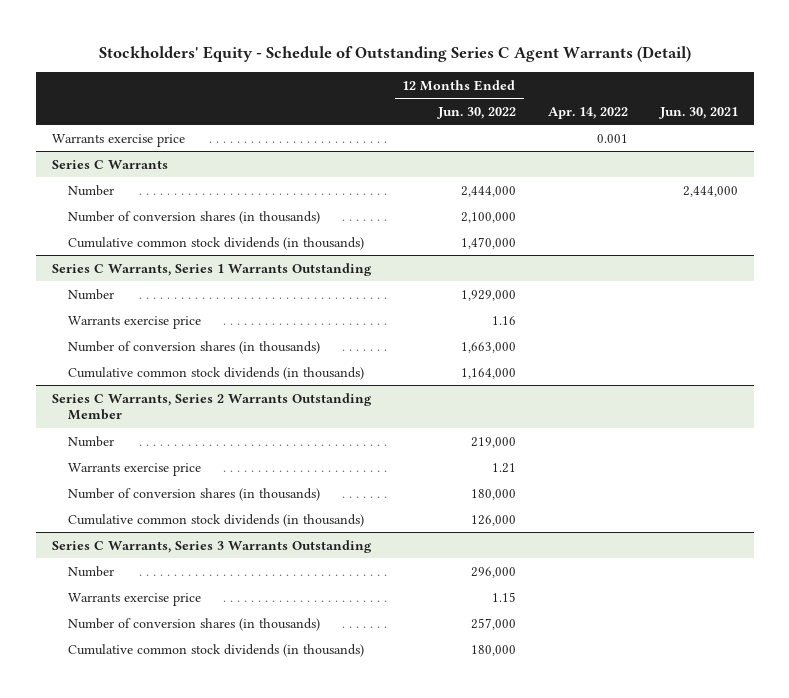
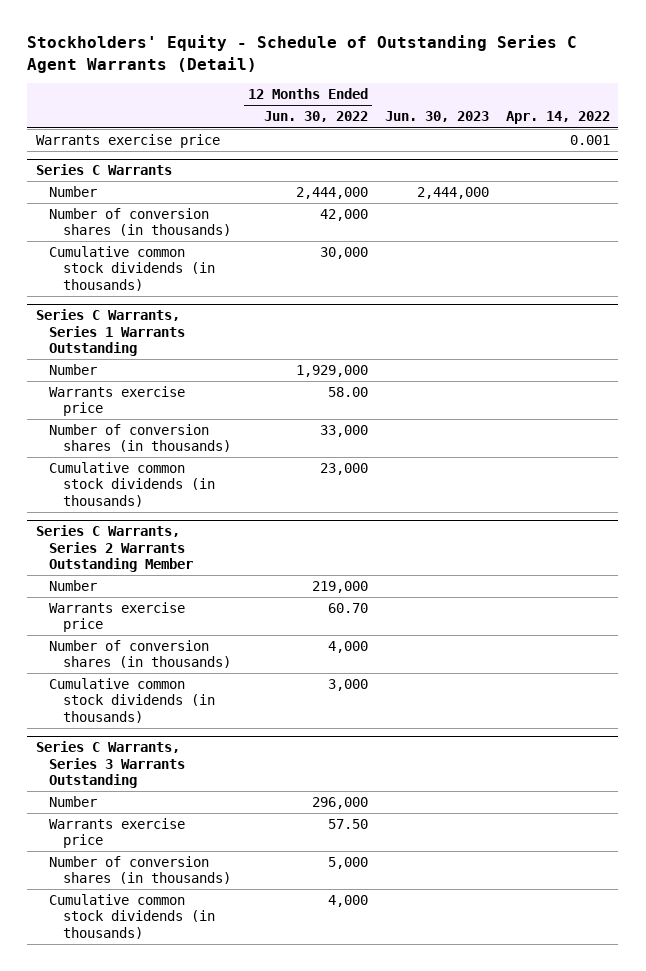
[658,106,738,119] Jun. 30, 2021 -> none
none -> [384,111,489,123] Jun. 30, 2023
[460,211,516,223] 2,100,000 -> [319,209,368,222] 42,000
[460,236,516,249] 1,470,000 -> [319,247,368,260] 30,000
[491,315,516,325] 1.16 -> [327,387,368,398] 58.00
[460,341,516,353] 1,663,000 -> [319,425,368,438] 33,000
[460,367,516,379] 1,164,000 -> [319,463,368,476] 23,000
[491,462,516,473] 1.21 -> [327,603,368,614] 60.70
[470,488,516,500] 180,000 -> [327,641,368,654] 4,000
[470,514,516,526] 126,000 -> [327,679,368,692] 3,000
[491,591,516,602] 1.15 -> [327,819,368,830] 57.50
[470,617,516,630] 257,000 -> [327,857,368,870] 5,000
[470,644,516,656] 180,000 -> [327,895,368,908] 4,000

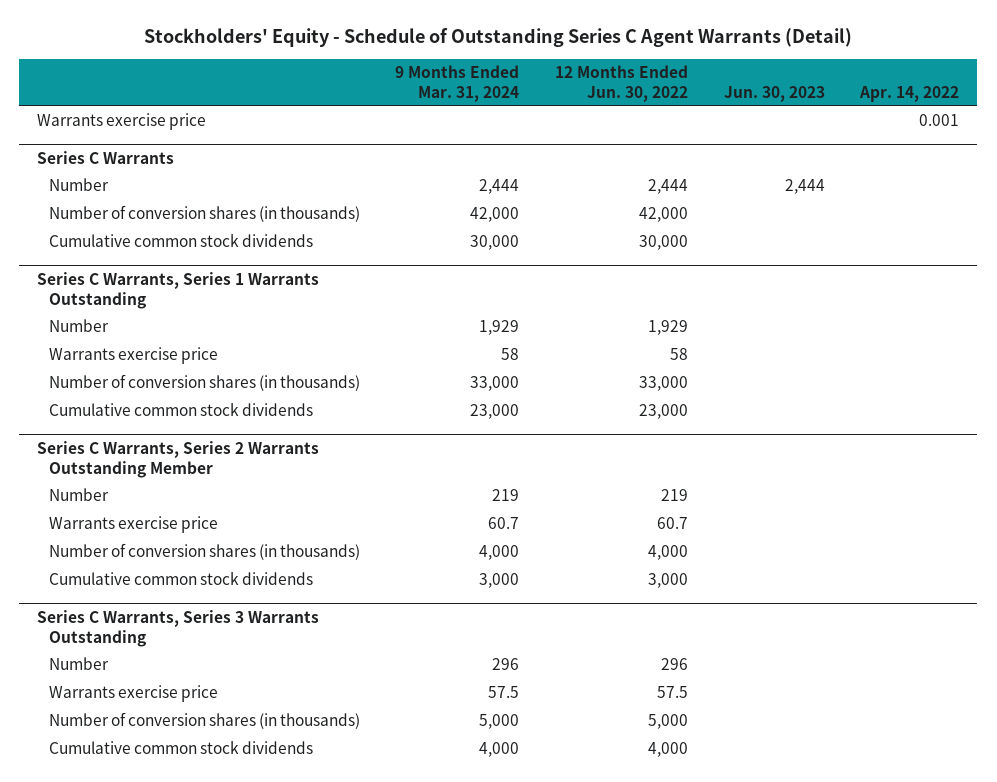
none -> [395,65,520,102] 9 Months Ended Mar. 31, 2024
[295,187,368,200] 2,444,000 -> [648,179,689,195] 2,444
[416,187,489,200] 2,444,000 -> [784,179,825,195] 2,444
[49,246,215,291] Cumulative common stock dividends (in thousands) -> [48,234,313,248] Cumulative common stock dividends
[295,365,368,378] 1,929,000 -> [648,320,689,336] 1,929
[327,387,368,398] 58.00 -> [670,348,689,361] 58
[49,462,215,507] Cumulative common stock dividends (in thousands) -> [48,403,313,417] Cumulative common stock dividends
[311,581,368,594] 219,000 -> [661,489,689,502] 219
[327,603,368,614] 60.70 -> [657,517,689,530] 60.7
[49,678,215,723] Cumulative common stock dividends (in thousands) -> [48,572,313,586] Cumulative common stock dividends
[311,797,368,810] 296,000 -> [661,658,689,671] 296
[327,819,368,830] 57.50 -> [657,686,689,699] 57.5
[49,894,215,939] Cumulative common stock dividends (in thousands) -> [48,741,313,755] Cumulative common stock dividends

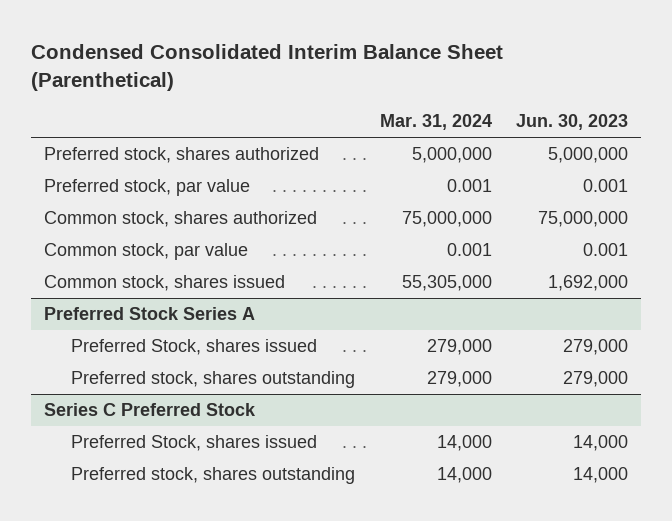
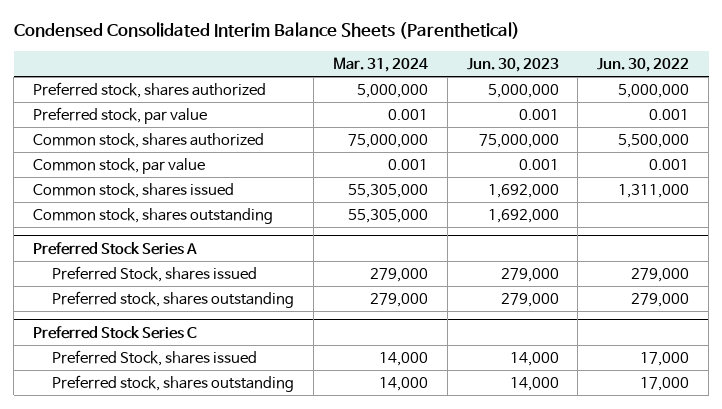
[31,44,504,92] Condensed Consolidated Interim Balance Sheet (Parenthetical) -> [13,22,520,40] Condensed Consolidated Interim Balance Sheets (Parenthetical)
none -> [597,58,690,73] Jun. 30, 2022
none -> [33,207,274,224] Common stock, shares outstanding
[43,403,256,417] Series C Preferred Stock -> [33,325,198,339] Preferred Stock Series C

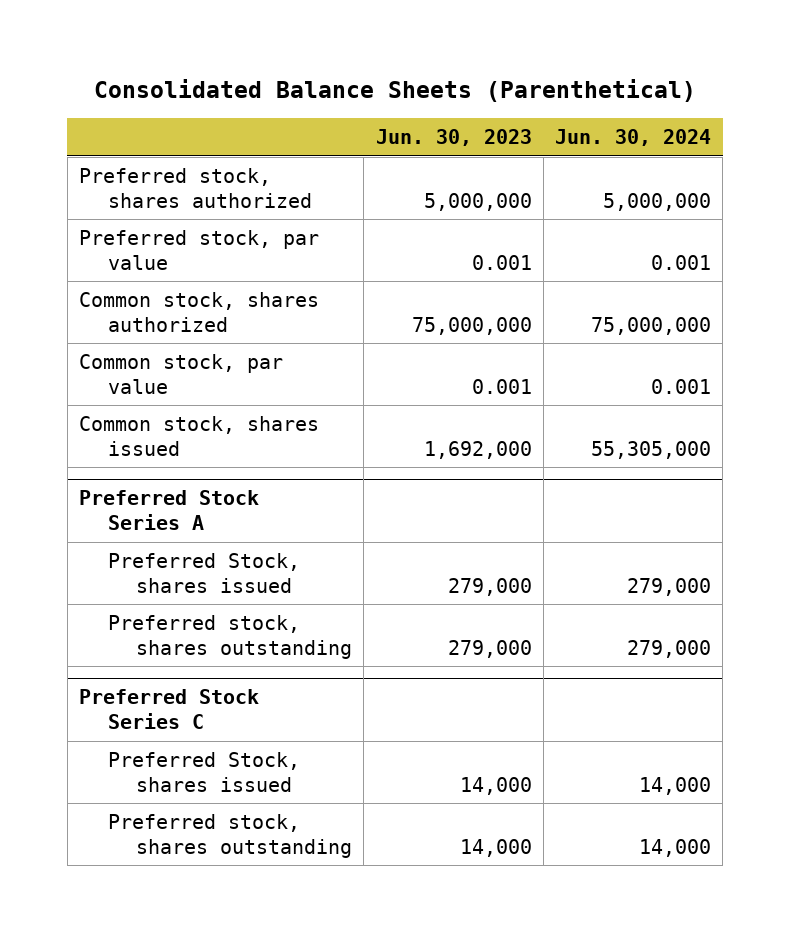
[13,22,520,40] Condensed Consolidated Interim Balance Sheets (Parenthetical) -> [93,79,696,103] Consolidated Balance Sheets (Parenthetical)
[332,57,428,73] Mar. 31, 2024 -> none
[597,58,690,73] Jun. 30, 2022 -> none
none -> [554,129,711,147] Jun. 30, 2024
[33,207,274,224] Common stock, shares outstanding -> none

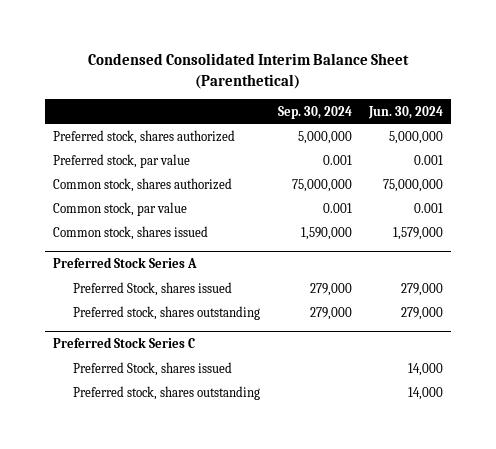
[93,79,696,103] Consolidated Balance Sheets (Parenthetical) -> [87,53,409,89] Condensed Consolidated Interim Balance Sheet (Parenthetical)
[375,129,532,147] Jun. 30, 2023 -> none
none -> [277,105,352,119] Sep. 30, 2024
[590,440,711,459] 55,305,000 -> [392,226,443,240] 1,579,000

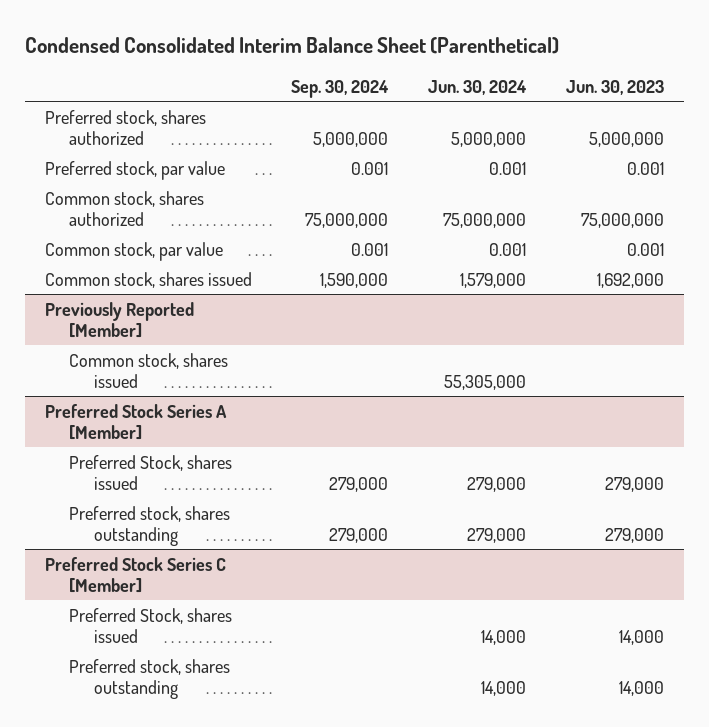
none -> [566,79,665,95] Jun. 30, 2023
none -> [44,301,194,339] Previously Reported [Member]
none -> [69,352,229,389] Common stock, shares issued
[53,257,198,269] Preferred Stock Series A -> [44,403,227,441] Preferred Stock Series A [Member]
[53,337,196,349] Preferred Stock Series C -> [44,556,226,594] Preferred Stock Series C [Member]

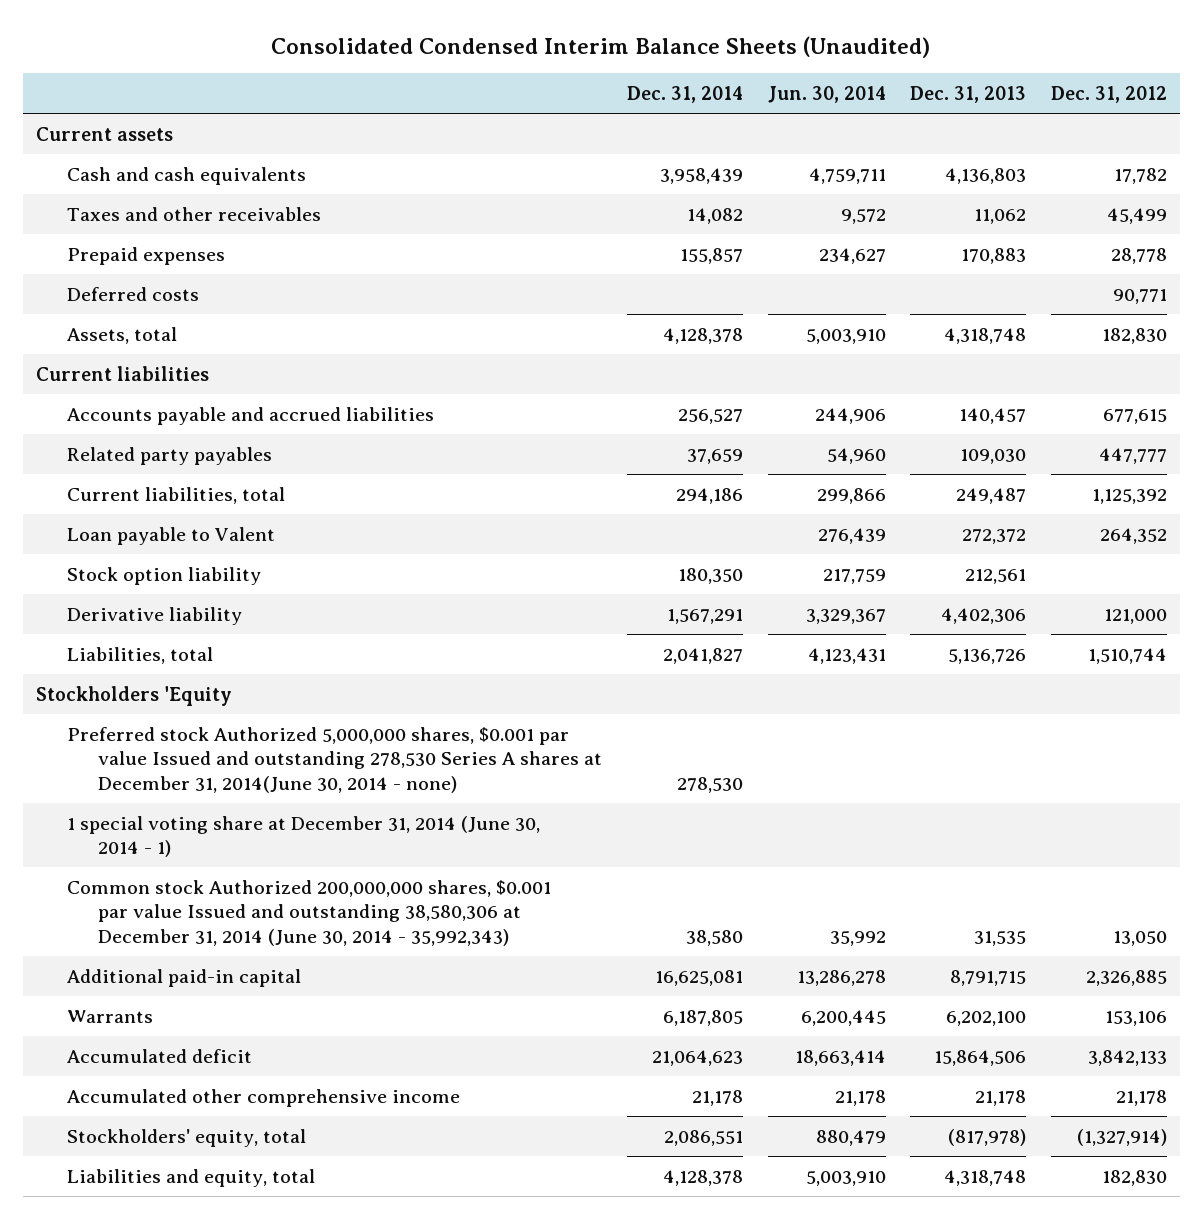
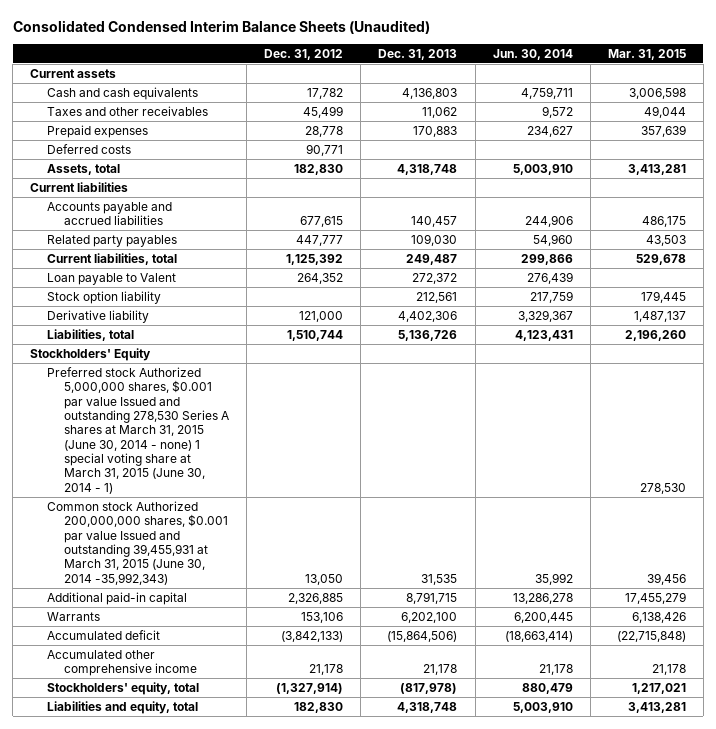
[626,85,743,103] Dec. 31, 2014 -> none
none -> [607,48,686,60] Mar. 31, 2015
[66,815,540,858] 1 special voting share at December 31, 2014 (June 30, 2014 - 1) -> none
[35,685,232,706] Stockholders 'Equity -> [30,347,152,361] Stockholders' Equity
[66,726,602,793] Preferred stock Authorized 5,000,000 shares, $0.001 par value Issued and outstanding 278,530 Series A shares at December 31, 2014(June 30, 2014 - none) -> [47,366,230,494] Preferred stock Authorized 5,000,000 shares, $0.001 par value Issued and outstanding 278,530 Series A shares at March 31, 2015 (June 30, 2014 - none) 1 special voting share at March 31, 2015 (June 30, 2014 - 1)
[66,879,551,946] Common stock Authorized 200,000,000 shares, $0.001 par value Issued and outstanding 38,580,306 at December 31, 2014 (June 30, 2014 - 35,992,343) -> [47,500,229,585] Common stock Authorized 200,000,000 shares, $0.001 par value Issued and outstanding 39,455,931 at March 31, 2015 (June 30, 2014 -35,992,343)
[794,1049,886,1066] 18,663,414 -> [504,630,573,642] (18,663,414)
[934,1049,1027,1066] 15,864,506 -> [387,630,458,642] (15,864,506)
[1088,1049,1168,1066] 3,842,133 -> [281,630,344,642] (3,842,133)

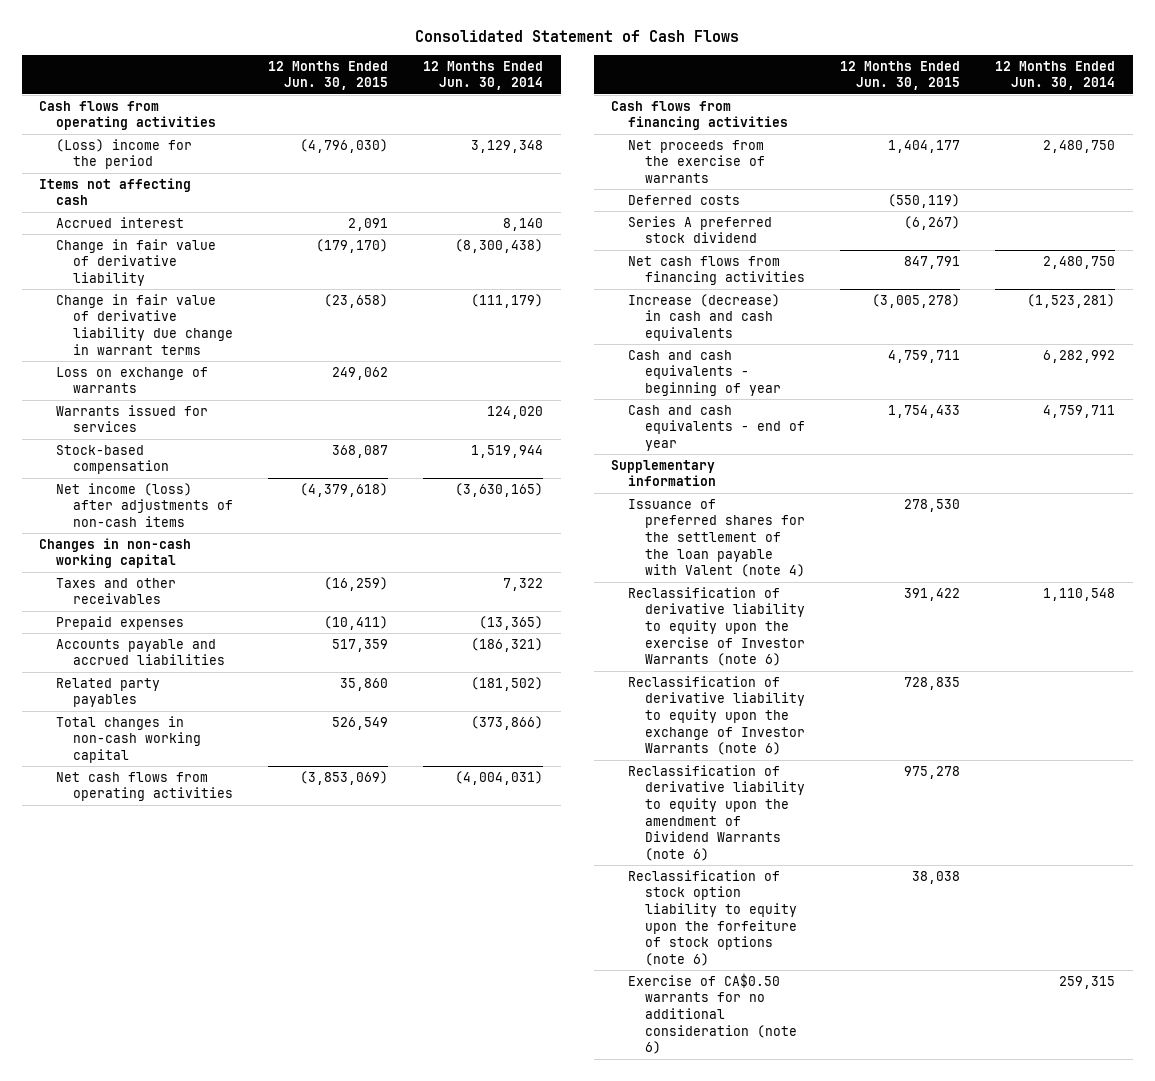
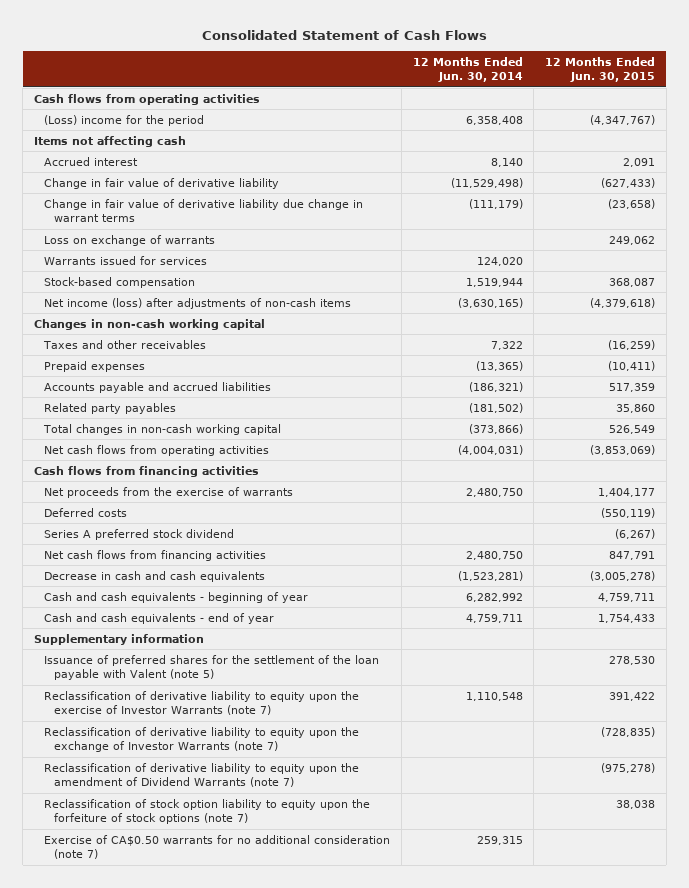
[299,138,388,153] (4,796,030) -> [590,114,656,125] (4,347,767)
[471,139,544,153] 3,129,348 -> [465,115,523,125] 6,358,408
[315,238,388,253] (179,170) -> [601,177,656,188] (627,433)
[455,238,544,253] (8,300,438) -> [450,177,523,188] (11,529,498)
[627,293,780,342] Increase (decrease) in cash and cash equivalents -> [44,570,266,582] Decrease in cash and cash equivalents
[627,498,805,578] Issuance of preferred shares for the settlement of the loan payable with Valent (note 4) -> [44,654,380,681] Issuance of preferred shares for the settlement of the loan payable with Valent (note 5)
[627,586,805,667] Reclassification of derivative liability to equity upon the exercise of Investor Warrants (note 6) -> [44,690,360,716] Reclassification of derivative liability to equity upon the exercise of Investor Warrants (note 7)
[627,675,805,756] Reclassification of derivative liability to equity upon the exchange of Investor Warrants (note 6) -> [44,726,360,753] Reclassification of derivative liability to equity upon the exchange of Investor Warrants (note 7)
[903,676,960,690] 728,835 -> [601,726,656,737] (728,835)
[627,764,805,861] Reclassification of derivative liability to equity upon the amendment of Dividend Warrants (note 6) -> [44,762,360,788] Reclassification of derivative liability to equity upon the amendment of Dividend Warrants (note 7)
[903,765,960,779] 975,278 -> [601,762,656,773] (975,278)
[627,869,797,966] Reclassification of stock option liability to equity upon the forfeiture of stock options (note 6) -> [44,798,371,825] Reclassification of stock option liability to equity upon the forfeiture of stock options (note 7)
[627,972,797,1055] Exercise of CA$0.50 warrants for no additional consideration (note 6) -> [44,834,391,860] Exercise of CA$0.50 warrants for no additional consideration (note 7)

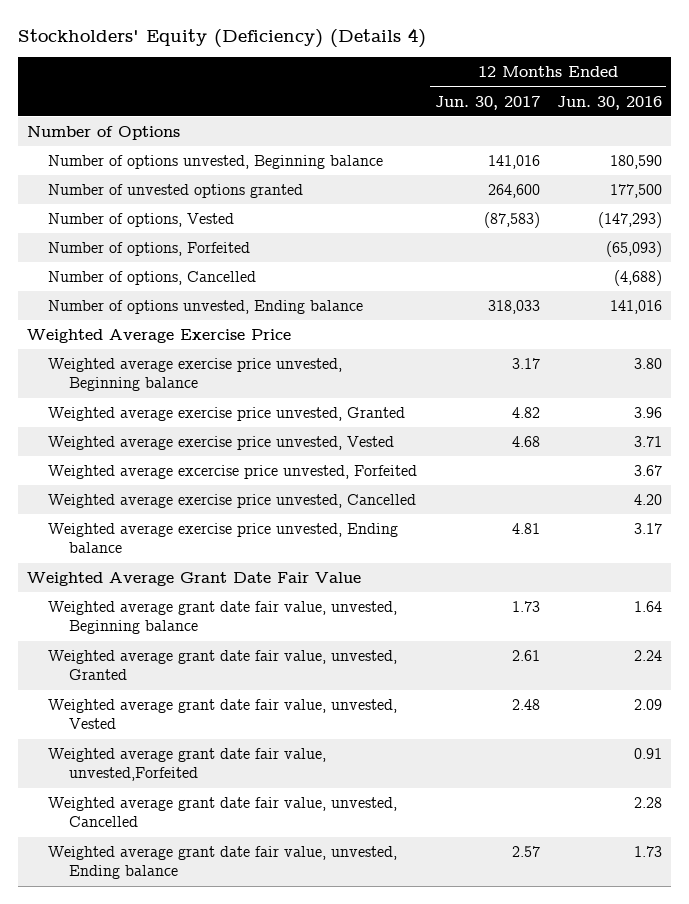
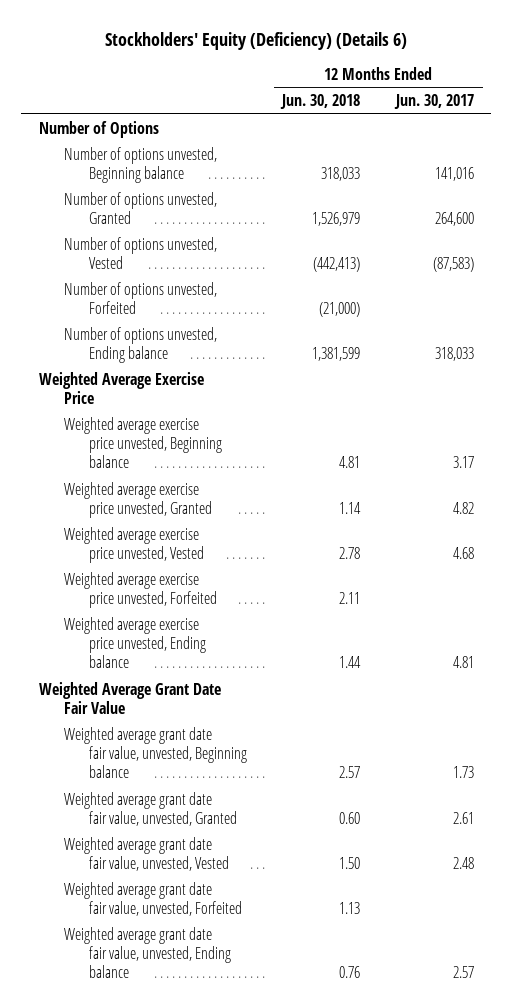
[18,28,427,49] Stockholders' Equity (Deficiency) (Details 4) -> [105,31,408,50] Stockholders' Equity (Deficiency) (Details 6)
[557,95,663,110] Jun. 30, 2016 -> none
none -> [280,94,361,110] Jun. 30, 2018
[48,270,257,285] Number of options, Cancelled -> none
[48,183,304,198] Number of unvested options granted -> [63,191,217,224] Number of options unvested, Granted
[48,212,235,227] Number of options, Vested -> [63,236,217,269] Number of options unvested, Vested
[48,241,251,256] Number of options, Forfeited -> [63,281,217,314] Number of options unvested, Forfeited
[48,493,417,508] Weighted average exercise price unvested, Cancelled -> none
[48,464,418,479] Weighted average excercise price unvested, Forfeited -> [63,571,218,608] Weighted average exercise price unvested, Forfeited
[48,796,398,828] Weighted average grant date fair value, unvested, Cancelled -> none
[48,747,327,782] Weighted average grant date fair value, unvested,Forfeited -> [63,881,243,916] Weighted average grant date fair value, unvested, Forfeited

